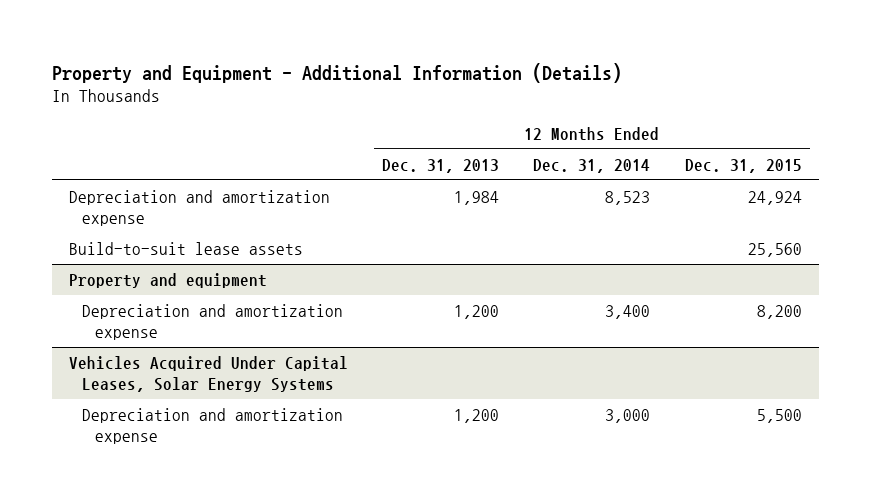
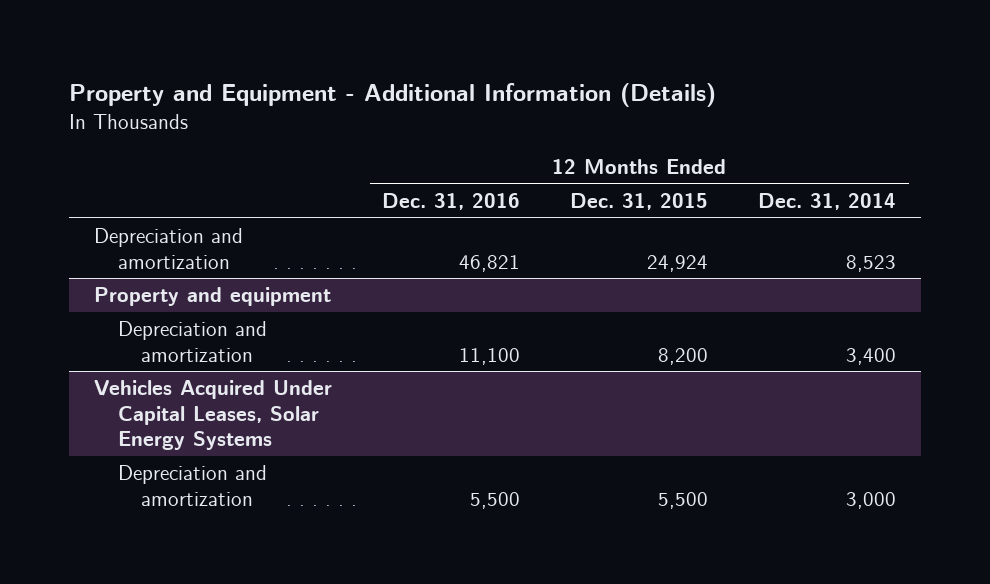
[382,158,500,173] Dec. 31, 2013 -> none
none -> [382,193,521,211] Dec. 31, 2016
[69,241,304,255] Build-to-suit lease assets -> none
[69,189,331,227] Depreciation and amortization expense -> [94,228,244,269] Depreciation and amortization
[82,303,344,341] Depreciation and amortization expense -> [117,321,267,362] Depreciation and amortization
[82,407,344,445] Depreciation and amortization expense -> [117,465,267,506] Depreciation and amortization

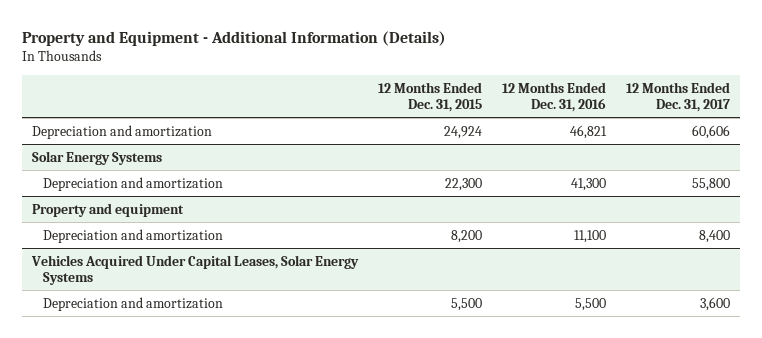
[758,193,897,211] Dec. 31, 2014 -> none
none -> [626,81,731,112] 12 Months Ended Dec. 31, 2017
none -> [31,150,162,165] Solar Energy Systems
none -> [42,176,223,191] Depreciation and amortization

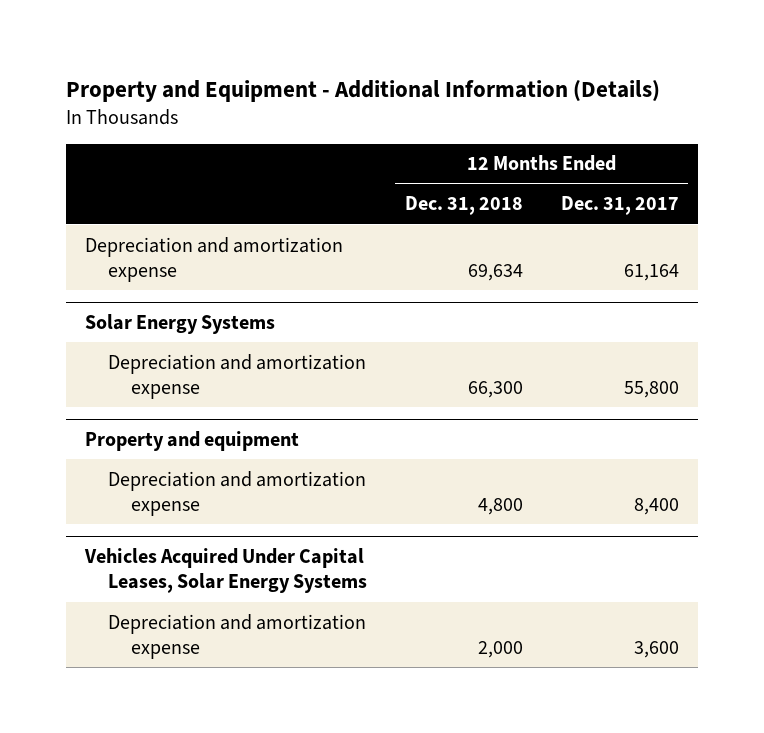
[378,81,483,112] 12 Months Ended Dec. 31, 2015 -> none
[502,81,607,112] 12 Months Ended Dec. 31, 2016 -> none
none -> [404,196,523,216] Dec. 31, 2018
[31,124,212,139] Depreciation and amortization -> [84,236,343,282] Depreciation and amortization expense
[692,124,731,139] 60,606 -> [623,263,679,281] 61,164
[42,176,223,191] Depreciation and amortization -> [107,353,366,399] Depreciation and amortization expense
[42,228,223,243] Depreciation and amortization -> [107,470,366,516] Depreciation and amortization expense
[42,296,223,311] Depreciation and amortization -> [107,613,366,659] Depreciation and amortization expense

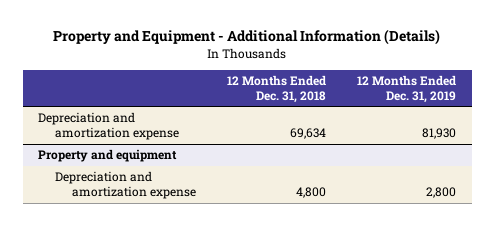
[560,196,679,216] Dec. 31, 2017 -> none
none -> [357,74,457,103] 12 Months Ended Dec. 31, 2019
[84,314,275,335] Solar Energy Systems -> none
[107,353,366,399] Depreciation and amortization expense -> none
[83,548,367,594] Vehicles Acquired Under Capital Leases, Solar Energy Systems -> none
[107,613,366,659] Depreciation and amortization expense -> none

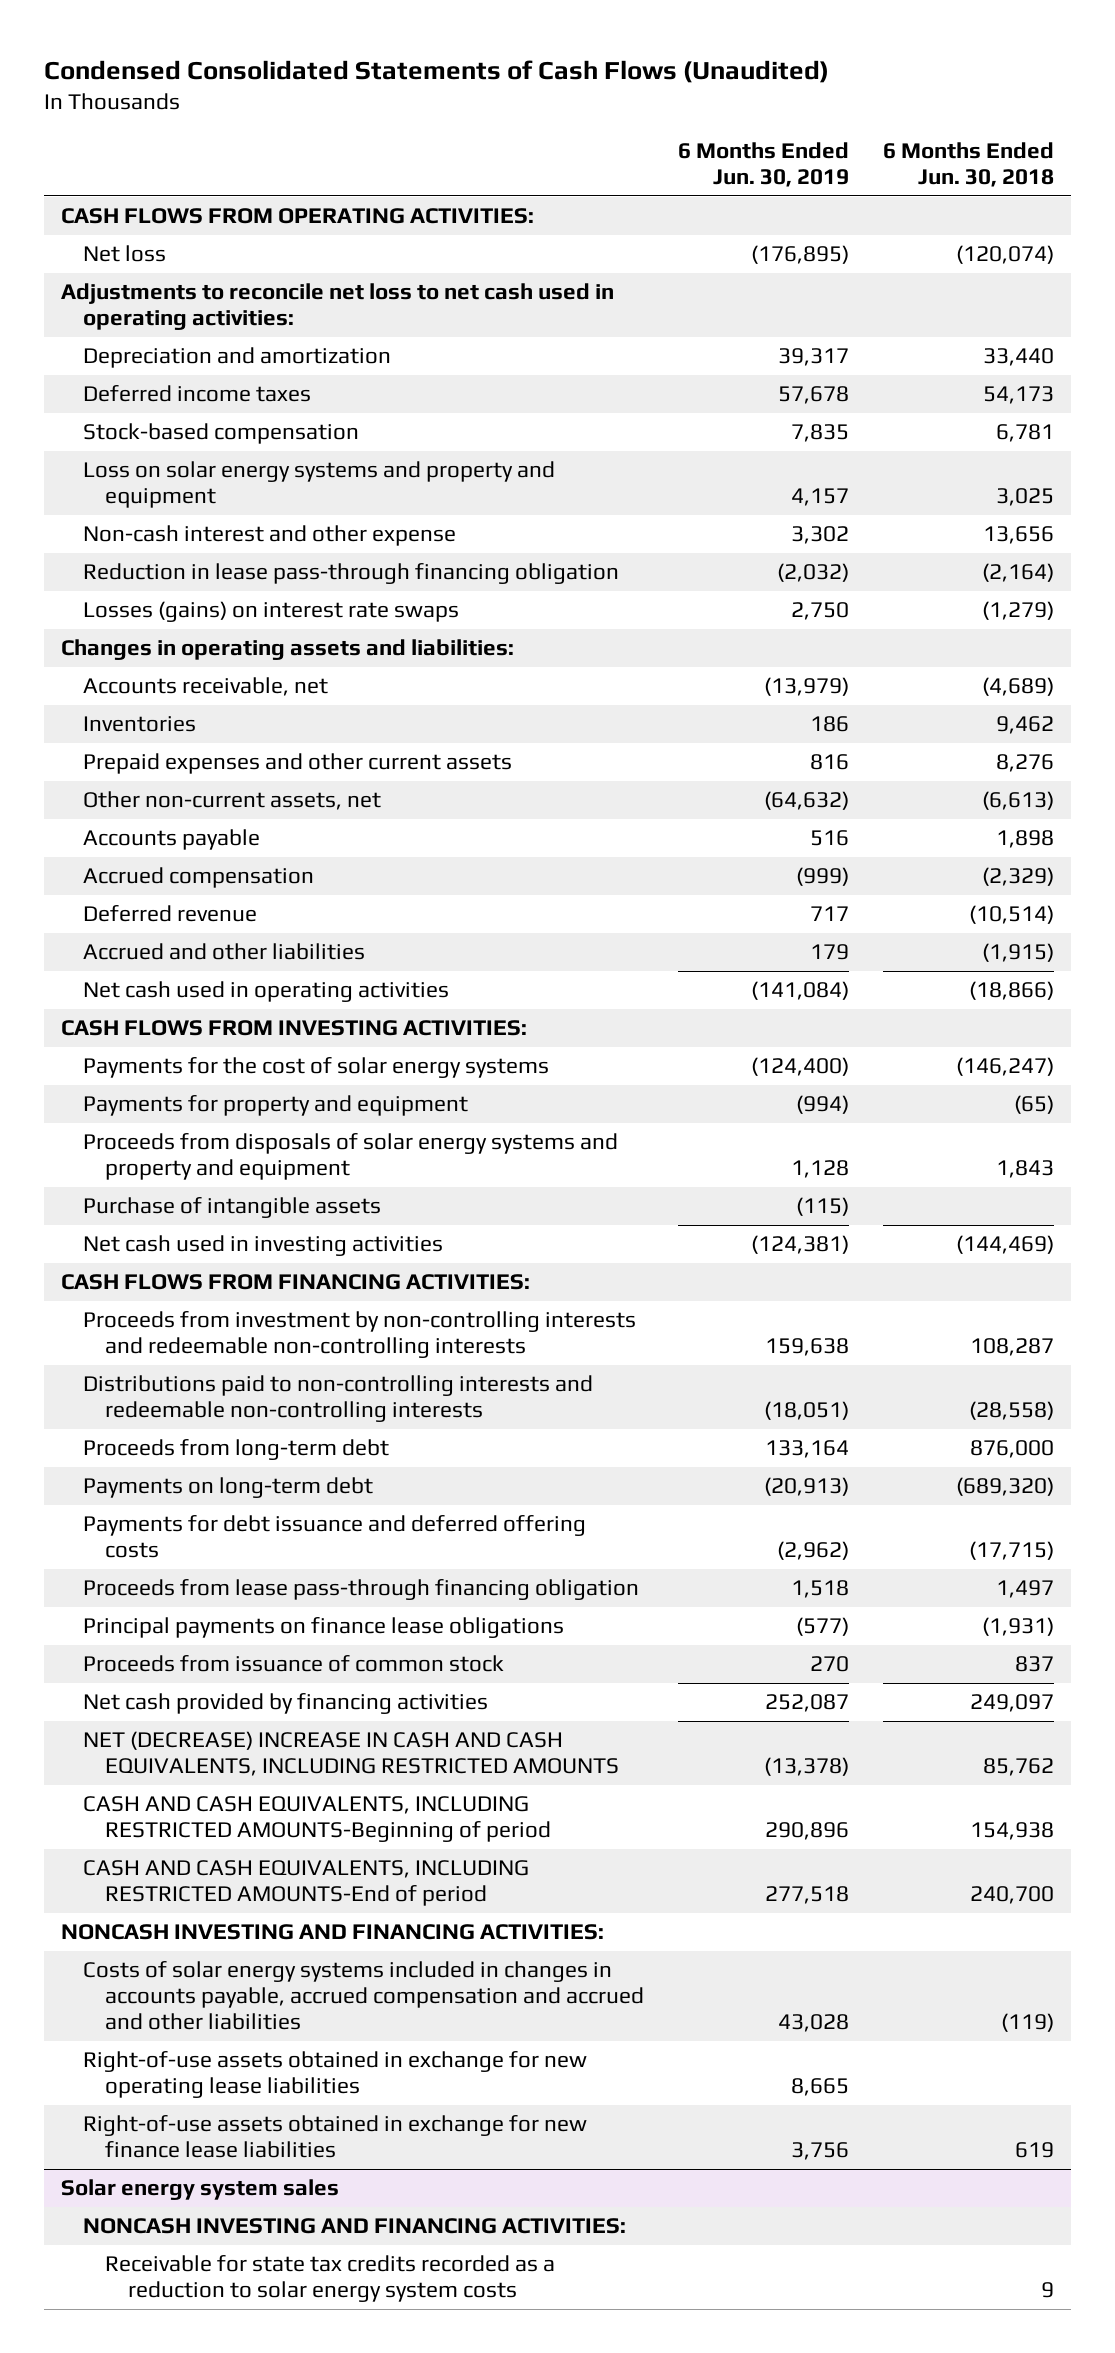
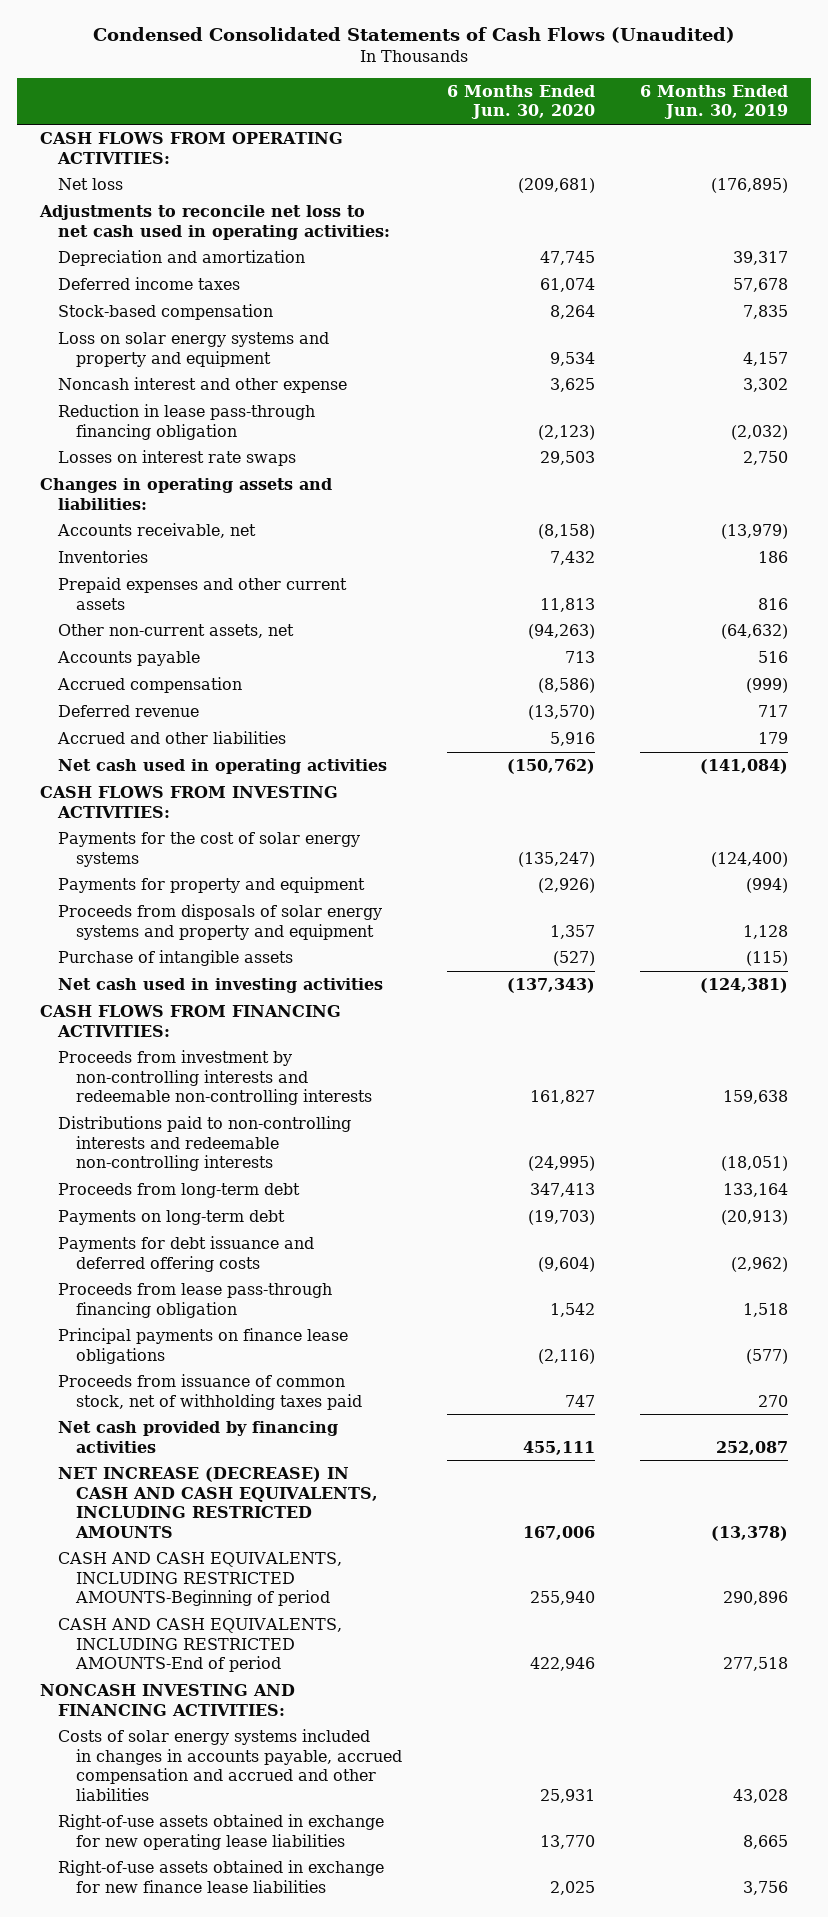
[883,141,1055,187] 6 Months Ended Jun. 30, 2018 -> none
none -> [447,84,596,120] 6 Months Ended Jun. 30, 2020
[82,525,456,547] Non-cash interest and other expense -> [58,377,348,394] Noncash interest and other expense
[82,601,459,623] Losses (gains) on interest rate swaps -> [58,450,297,467] Losses on interest rate swaps
[82,1655,504,1673] Proceeds from issuance of common stock -> [58,1374,363,1410] Proceeds from issuance of common stock, net of withholding taxes paid
[82,1731,620,1777] NET (DECREASE) INCREASE IN CASH AND CASH EQUIVALENTS, INCLUDING RESTRICTED AMOUNTS -> [58,1467,379,1538] NET INCREASE (DECREASE) IN CASH AND CASH EQUIVALENTS, INCLUDING RESTRICTED AMOUNTS
[60,2179,339,2201] Solar energy system sales -> none
[82,2218,626,2235] NONCASH INVESTING AND FINANCING ACTIVITIES: -> none
[105,2255,556,2303] Receivable for state tax credits recorded as a reduction to solar energy system costs -> none

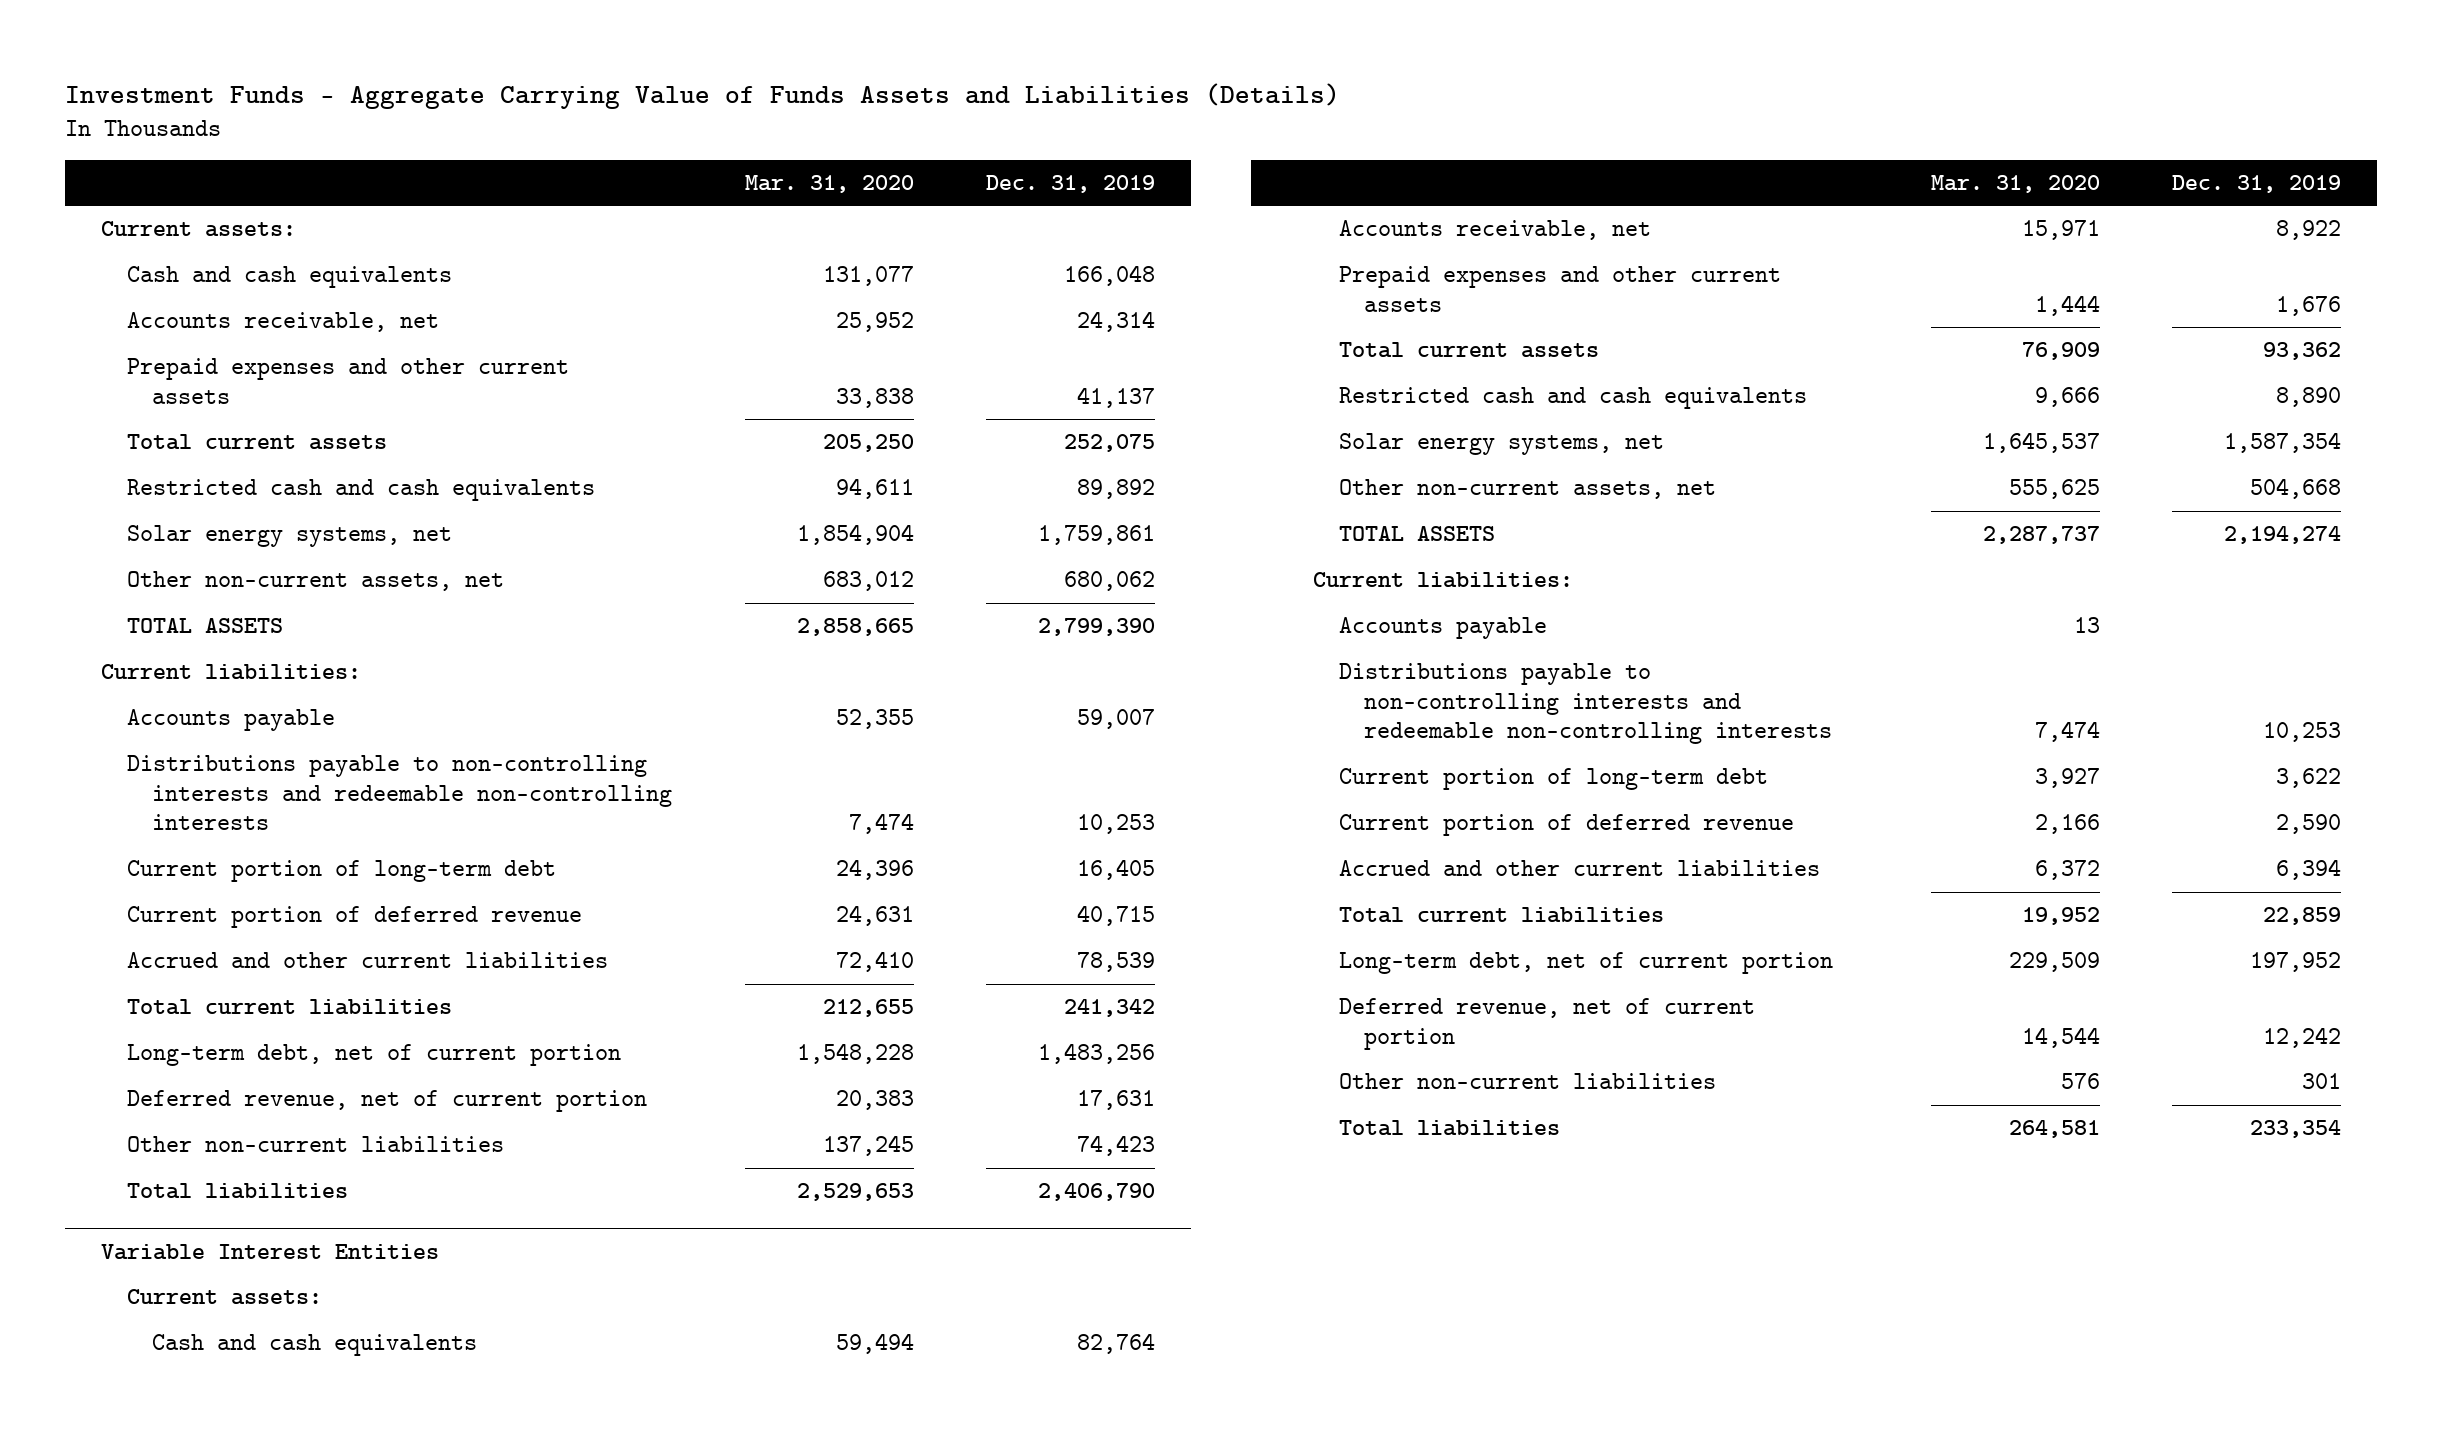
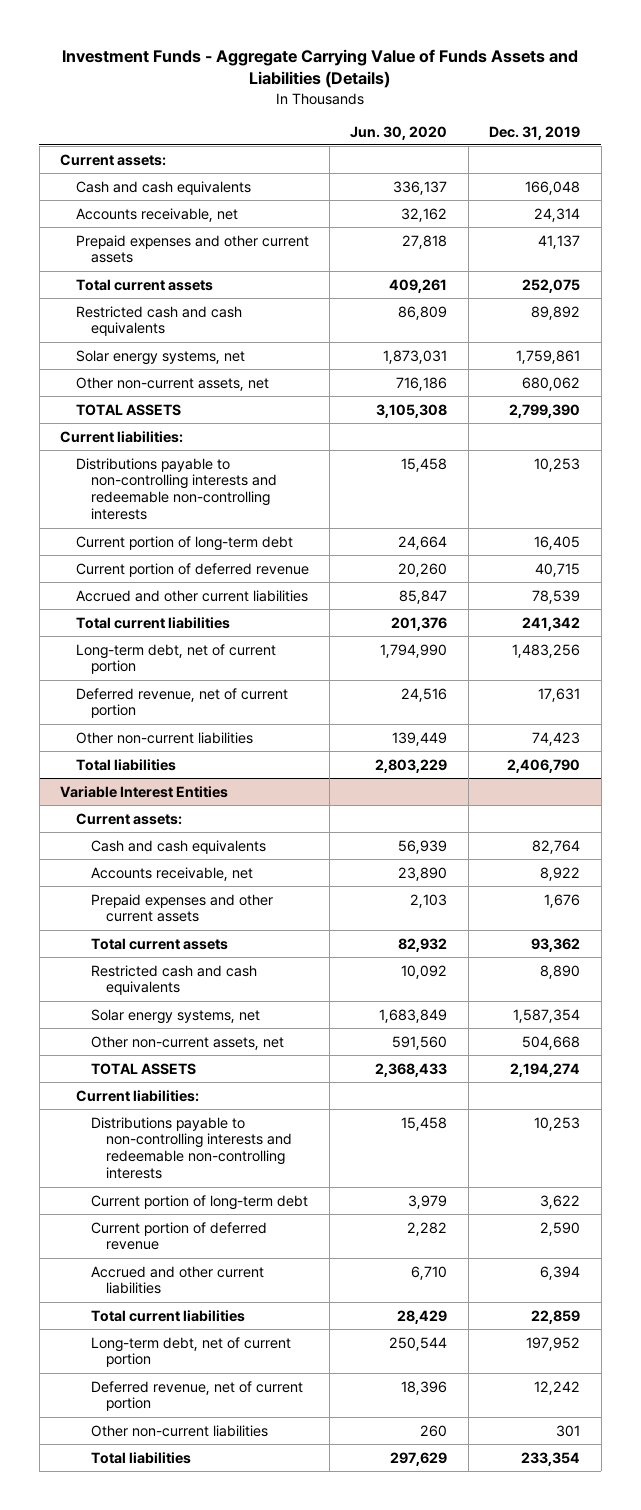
[744,175,914,194] Mar. 31, 2020 -> none
none -> [350,125,448,140] Jun. 30, 2020
[126,709,335,732] Accounts payable -> none
[1338,617,1547,640] Accounts payable -> none

